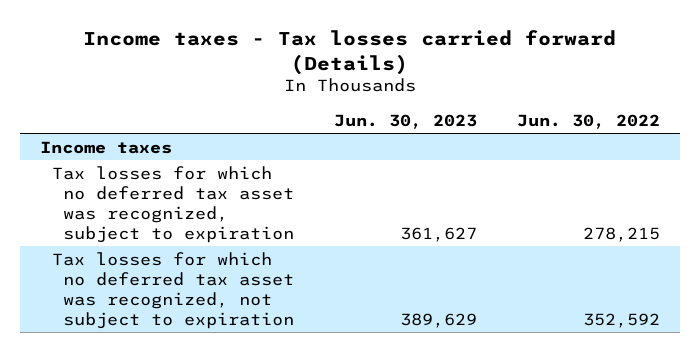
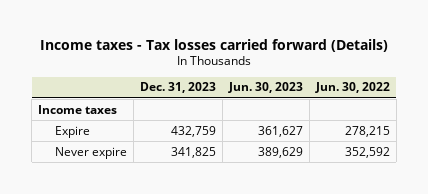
none -> [139,82,216,94] Dec. 31, 2023
[51,165,295,243] Tax losses for which no deferred tax asset was recognized, subject to expiration -> [54,125,90,138] Expire
[51,251,295,329] Tax losses for which no deferred tax asset was recognized, not subject to expiration -> [54,146,127,159] Never expire

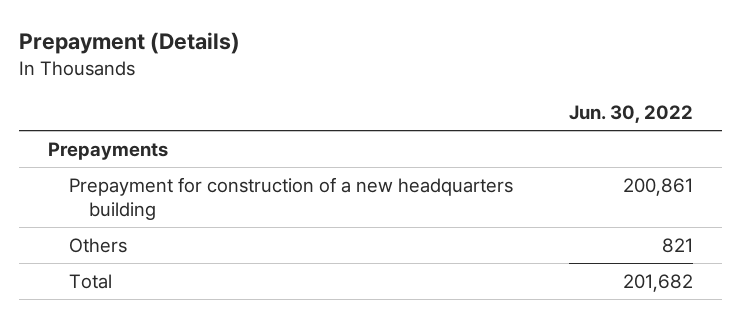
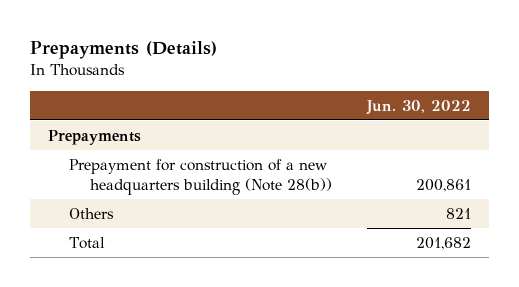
[19,32,241,55] Prepayment (Details) -> [30,41,218,60] Prepayments (Details)
[68,176,513,220] Prepayment for construction of a new headquarters building -> [69,158,333,195] Prepayment for construction of a new headquarters building (Note 28(b))

